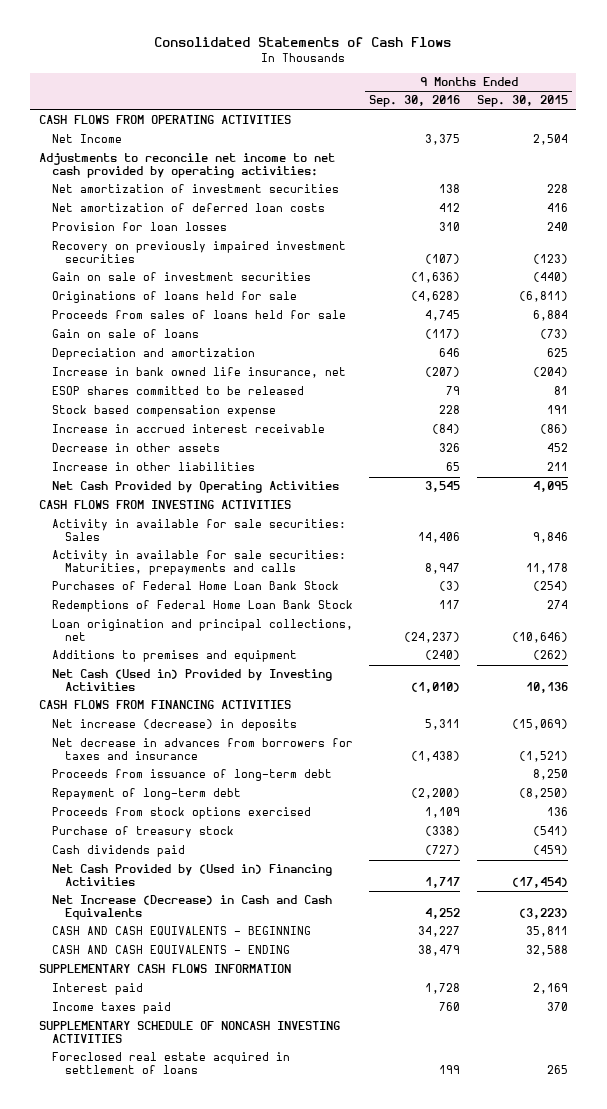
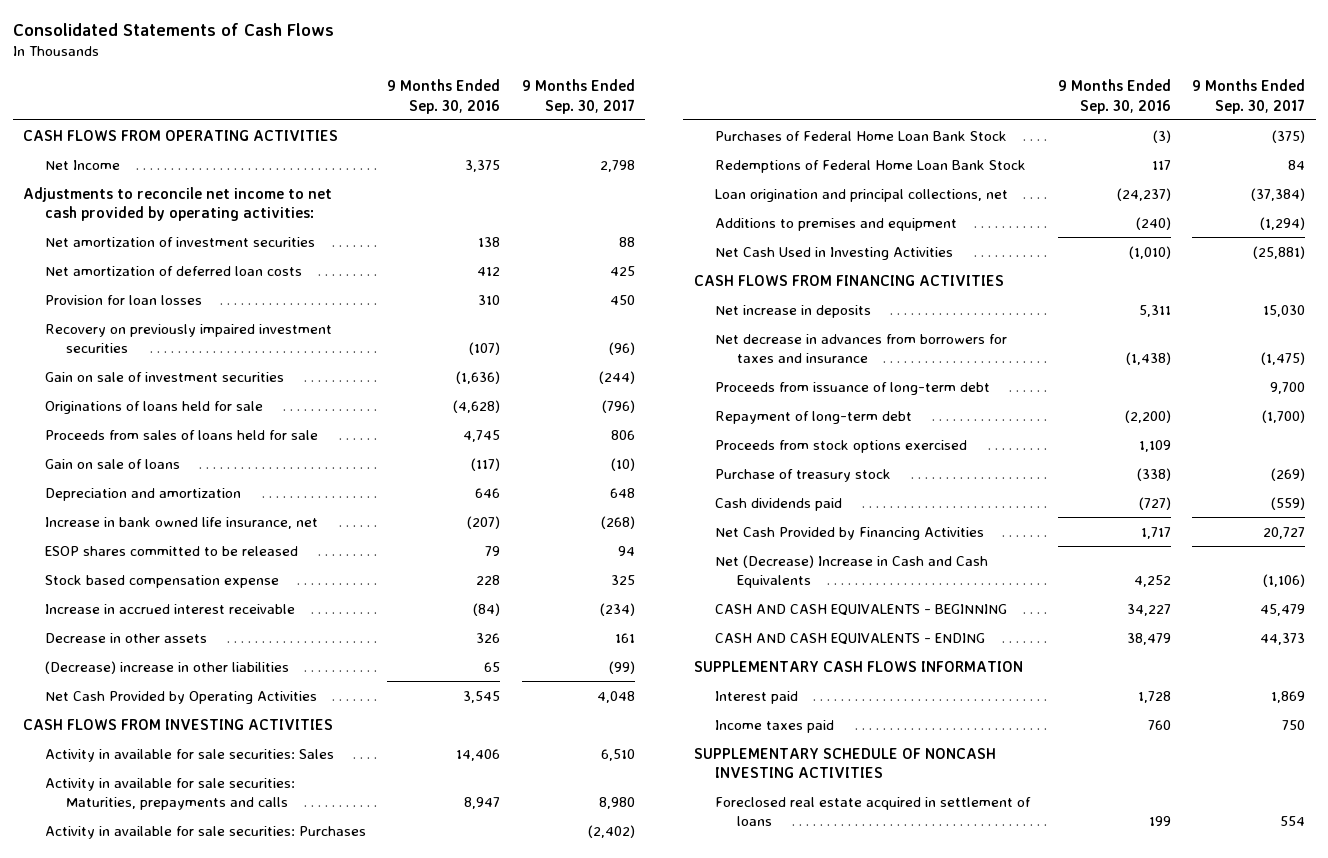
[477,95,569,108] Sep. 30, 2015 -> none
none -> [521,79,635,114] 9 Months Ended Sep. 30, 2017
[51,462,255,472] Increase in other liabilities -> [44,660,289,674] (Decrease) increase in other liabilities
none -> [44,825,366,839] Activity in available for sale securities: Purchases
[51,669,332,692] Net Cash (Used in) Provided by Investing Activities -> [715,246,954,260] Net Cash Used in Investing Activities
[51,719,297,732] Net increase (decrease) in deposits -> [715,304,872,318] Net increase in deposits
[51,864,332,887] Net Cash Provided by (Used in) Financing Activities -> [715,526,985,540] Net Cash Provided by Financing Activities
[51,895,332,921] Net Increase (Decrease) in Cash and Cash Equivalents -> [715,554,989,589] Net (Decrease) Increase in Cash and Cash Equivalents

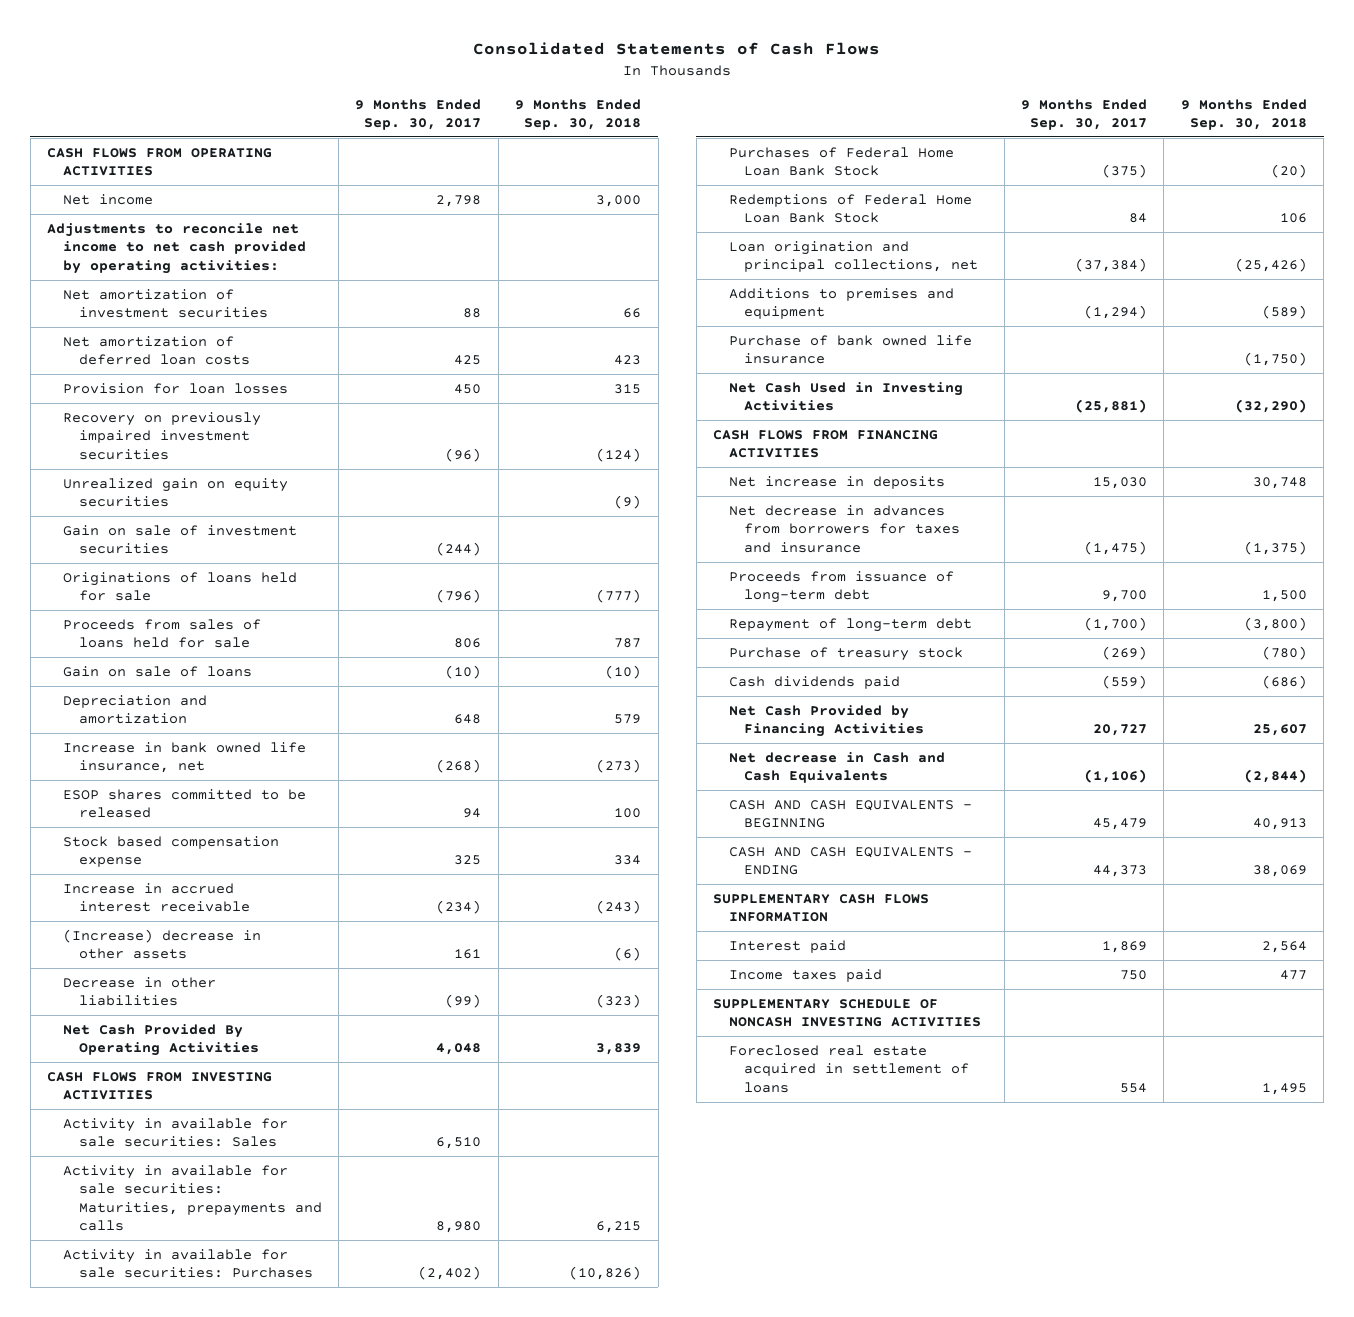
[387,79,501,114] 9 Months Ended Sep. 30, 2016 -> none
none -> [515,98,642,131] 9 Months Ended Sep. 30, 2018
[44,159,120,170] Net Income -> [62,193,153,205] Net income
none -> [62,477,288,508] Unrealized gain on equity securities
[44,632,207,643] Decrease in other assets -> [62,928,261,960] (Increase) decrease in other assets
[44,660,289,674] (Decrease) increase in other liabilities -> [62,976,216,1007] Decrease in other liabilities
[44,690,317,704] Net Cash Provided by Operating Activities -> [62,1023,259,1057] Net Cash Provided By Operating Activities
none -> [728,334,972,365] Purchase of bank owned life insurance
[715,439,968,453] Proceeds from stock options exercised -> none
[715,554,989,589] Net (Decrease) Increase in Cash and Cash Equivalents -> [728,751,945,784] Net decrease in Cash and Cash Equivalents

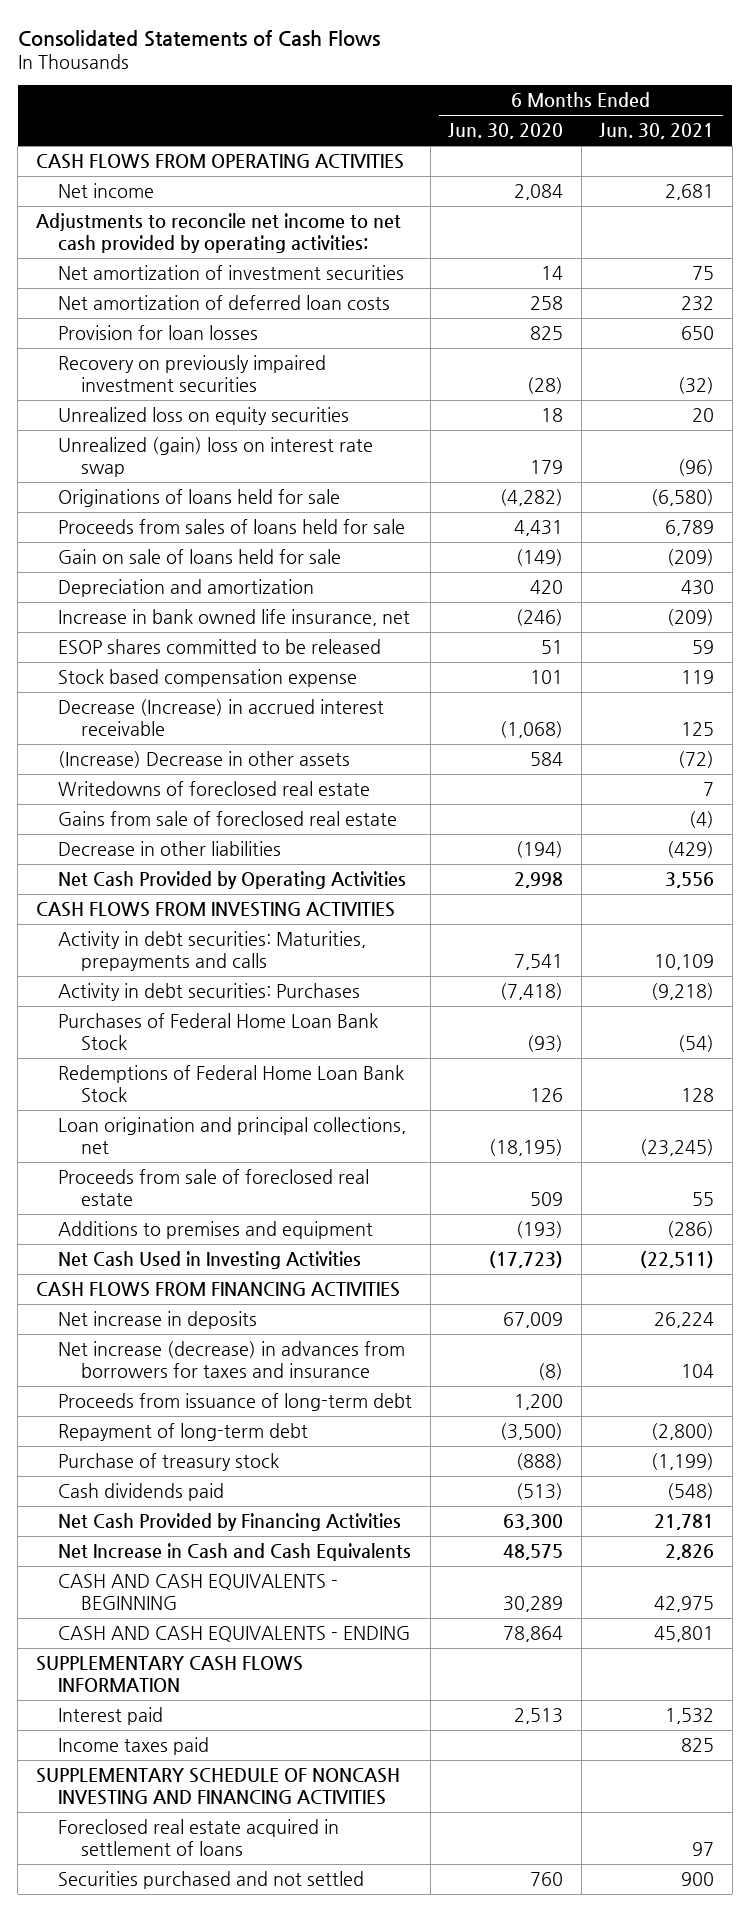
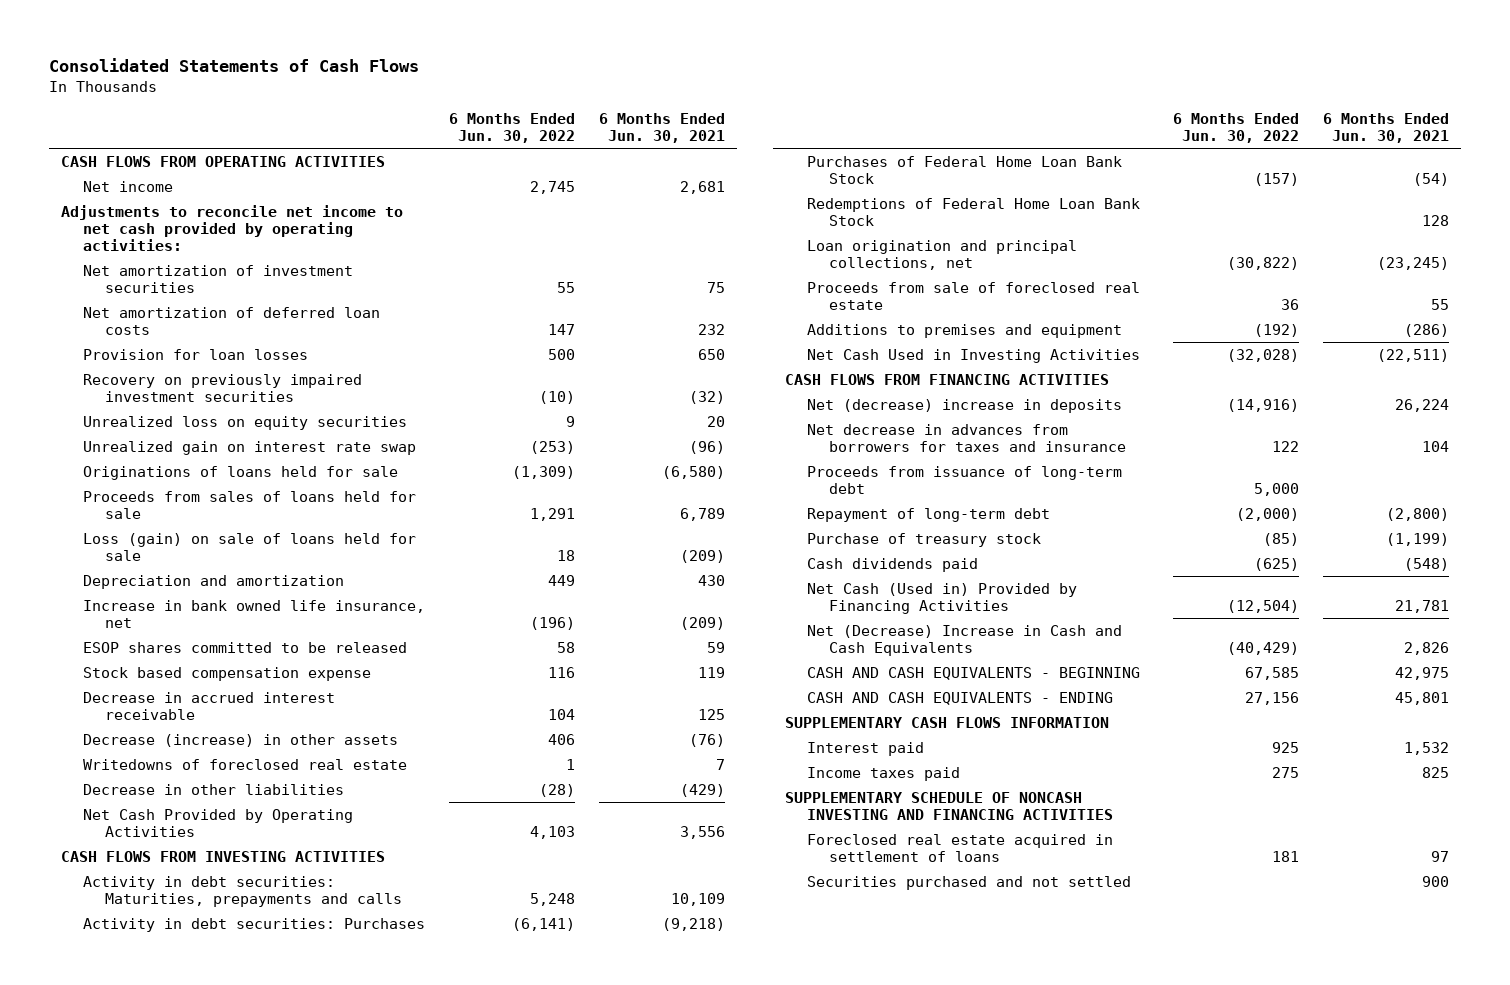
[448,123,564,140] Jun. 30, 2020 -> none
none -> [449,113,576,144] 6 Months Ended Jun. 30, 2022
[58,437,374,477] Unrealized (gain) loss on interest rate swap -> [83,440,417,455] Unrealized gain on interest rate swap
[58,549,342,565] Gain on sale of loans held for sale -> [83,532,417,561] Loss (gain) on sale of loans held for sale
[58,699,385,736] Decrease (Increase) in accrued interest receivable -> [83,691,336,720] Decrease in accrued interest receivable
[58,751,351,769] (Increase) Decrease in other assets -> [83,733,399,747] Decrease (increase) in other assets
[678,751,715,769] (72) -> [688,733,725,747] (76)
[58,811,398,827] Gains from sale of foreclosed real estate -> none
[58,1311,258,1330] Net increase in deposits -> [807,398,1123,413] Net (decrease) increase in deposits
[58,1341,406,1378] Net increase (decrease) in advances from borrowers for taxes and insurance -> [807,423,1126,452] Net decrease in advances from borrowers for taxes and insurance
[58,1513,402,1532] Net Cash Provided by Financing Activities -> [807,582,1078,614] Net Cash (Used in) Provided by Financing Activities
[58,1543,412,1562] Net Increase in Cash and Cash Equivalents -> [807,624,1123,656] Net (Decrease) Increase in Cash and Cash Equivalents

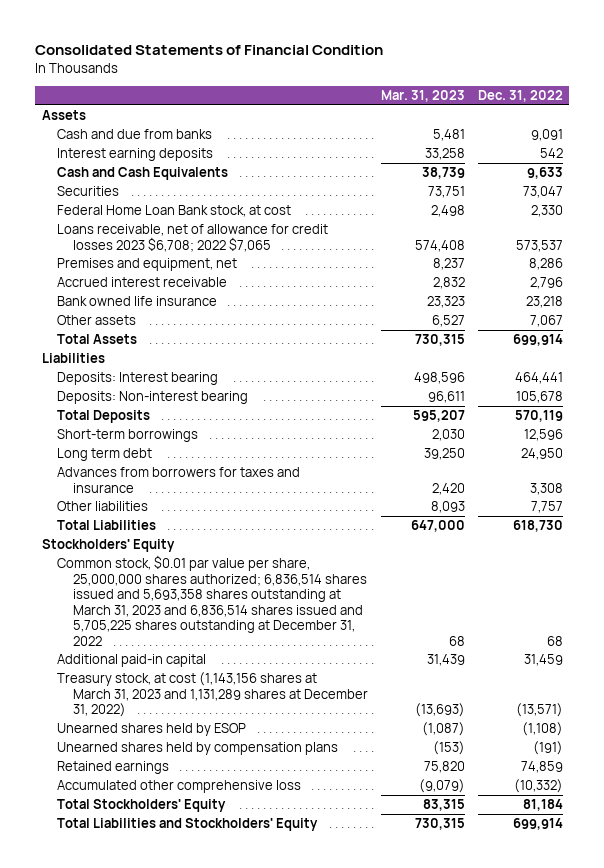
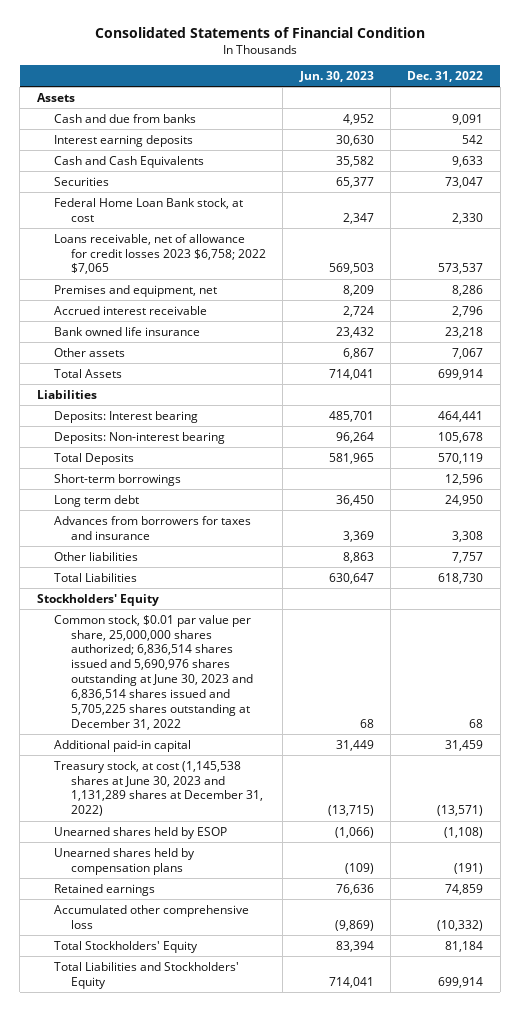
[380,90,465,103] Mar. 31, 2023 -> none
none -> [298,71,374,83] Jun. 30, 2023
[57,224,329,252] Loans receivable, net of allowance for credit losses 2023 $6,708; 2022 $7,065 -> [53,233,266,275] Loans receivable, net of allowance for credit losses 2023 $6,758; 2022 $7,065
[57,555,367,646] Common stock, $0.01 par value per share, 25,000,000 shares authorized; 6,836,514 shares issued and 5,693,358 shares outstanding at March 31, 2023 and 6,836,514 shares issued and 5,705,225 shares outstanding at December 31, 2022 -> [53,614,253,730] Common stock, $0.01 par value per share, 25,000,000 shares authorized; 6,836,514 shares issued and 5,690,976 shares outstanding at June 30, 2023 and 6,836,514 shares issued and 5,705,225 shares outstanding at December 31, 2022
[57,672,368,718] Treasury stock, at cost (1,143,156 shares at March 31, 2023 and 1,131,289 shares at December 31, 2022) -> [53,760,263,817] Treasury stock, at cost (1,145,538 shares at June 30, 2023 and 1,131,289 shares at December 31, 2022)

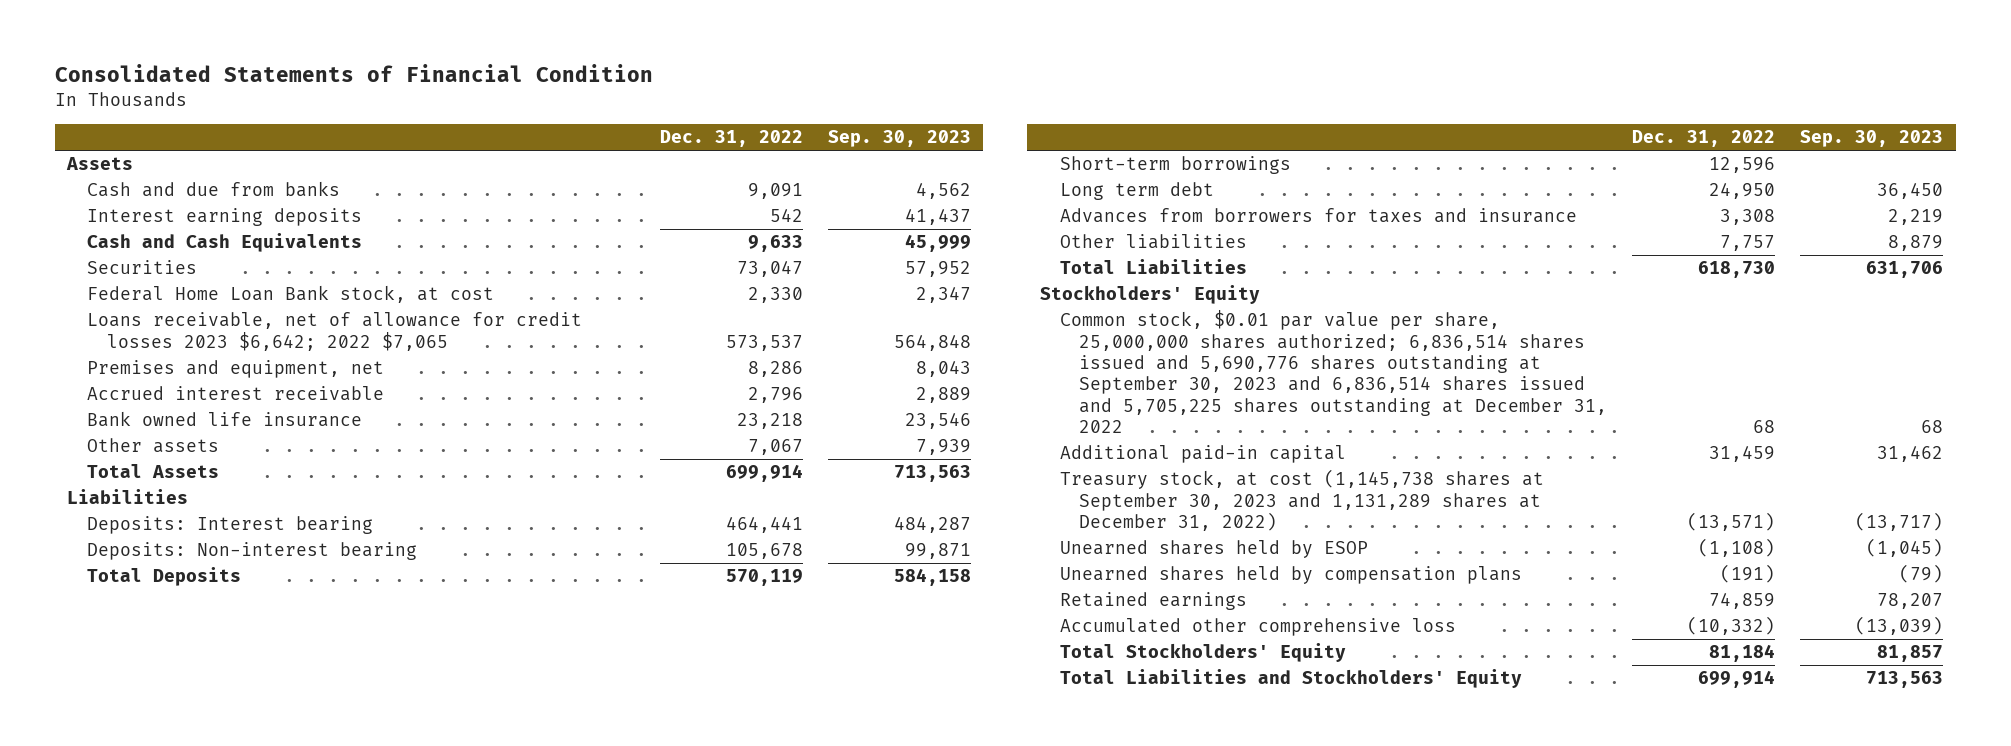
[298,71,374,83] Jun. 30, 2023 -> none
none -> [827,130,971,148] Sep. 30, 2023
[53,233,266,275] Loans receivable, net of allowance for credit losses 2023 $6,758; 2022 $7,065 -> [87,312,583,351] Loans receivable, net of allowance for credit losses 2023 $6,642; 2022 $7,065
[53,614,253,730] Common stock, $0.01 par value per share, 25,000,000 shares authorized; 6,836,514 shares issued and 5,690,976 shares outstanding at June 30, 2023 and 6,836,514 shares issued and 5,705,225 shares outstanding at December 31, 2022 -> [1059,310,1608,434] Common stock, $0.01 par value per share, 25,000,000 shares authorized; 6,836,514 shares issued and 5,690,776 shares outstanding at September 30, 2023 and 6,836,514 shares issued and 5,705,225 shares outstanding at December 31, 2022
[53,760,263,817] Treasury stock, at cost (1,145,538 shares at June 30, 2023 and 1,131,289 shares at December 31, 2022) -> [1059,469,1544,532] Treasury stock, at cost (1,145,738 shares at September 30, 2023 and 1,131,289 shares at December 31, 2022)

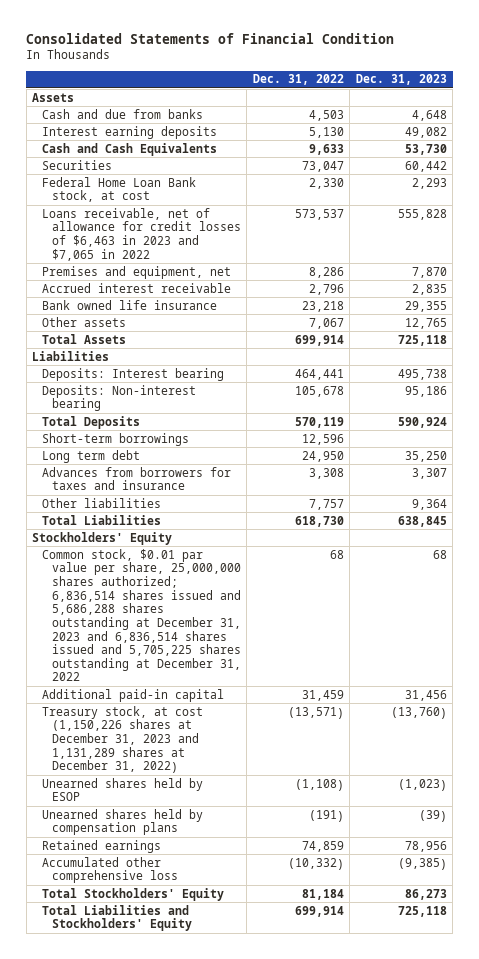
[827,130,971,148] Sep. 30, 2023 -> none
none -> [355,74,447,86] Dec. 31, 2023
[747,183,803,200] 9,091 -> [308,109,344,121] 4,503
[769,208,803,223] 542 -> [308,126,344,138] 5,130
[87,312,583,351] Loans receivable, net of allowance for credit losses 2023 $6,642; 2022 $7,065 -> [42,207,241,261] Loans receivable, net of allowance for credit losses of $6,463 in 2023 and $7,065 in 2022
[1059,310,1608,434] Common stock, $0.01 par value per share, 25,000,000 shares authorized; 6,836,514 shares issued and 5,690,776 shares outstanding at September 30, 2023 and 6,836,514 shares issued and 5,705,225 shares outstanding at December 31, 2022 -> [42,548,241,682] Common stock, $0.01 par value per share, 25,000,000 shares authorized; 6,836,514 shares issued and 5,686,288 shares outstanding at December 31, 2023 and 6,836,514 shares issued and 5,705,225 shares outstanding at December 31, 2022
[1059,469,1544,532] Treasury stock, at cost (1,145,738 shares at September 30, 2023 and 1,131,289 shares at December 31, 2022) -> [42,705,204,774] Treasury stock, at cost (1,150,226 shares at December 31, 2023 and 1,131,289 shares at December 31, 2022)

